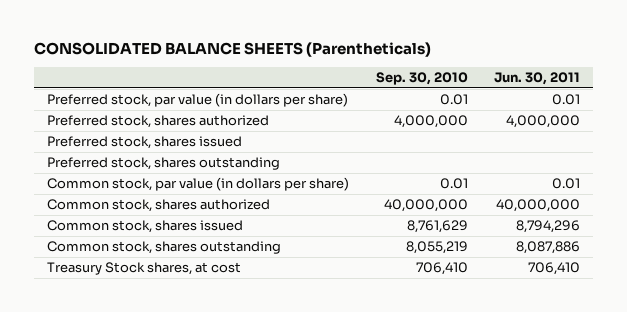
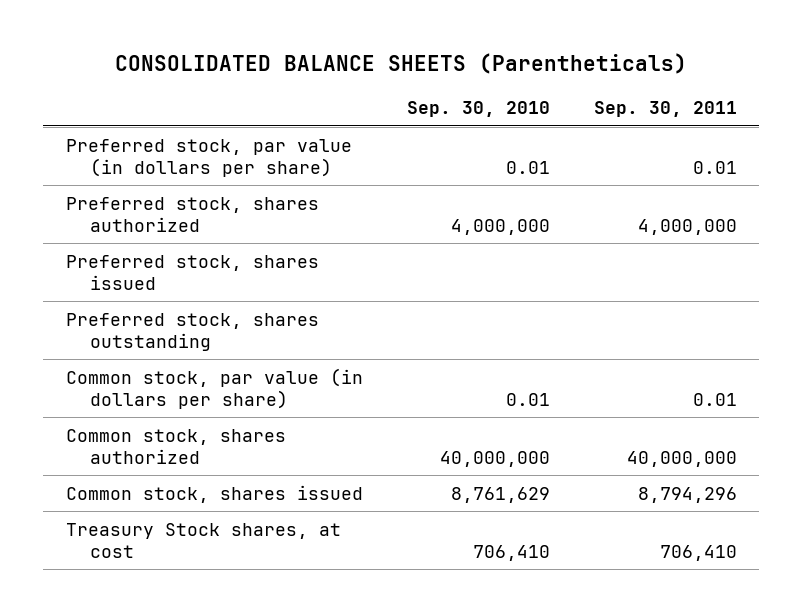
[493,72,580,86] Jun. 30, 2011 -> none
none -> [593,101,737,118] Sep. 30, 2011
[47,241,282,255] Common stock, shares outstanding -> none

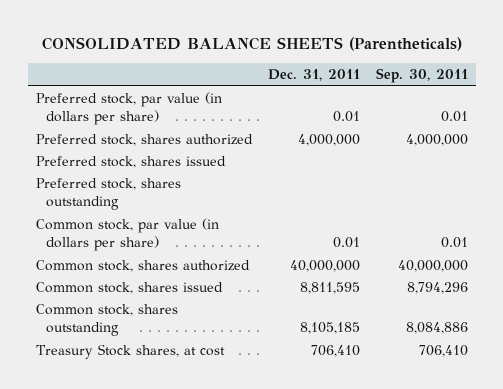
[406,101,550,118] Sep. 30, 2010 -> none
none -> [267,69,360,82] Dec. 31, 2011
none -> [35,304,178,337] Common stock, shares outstanding

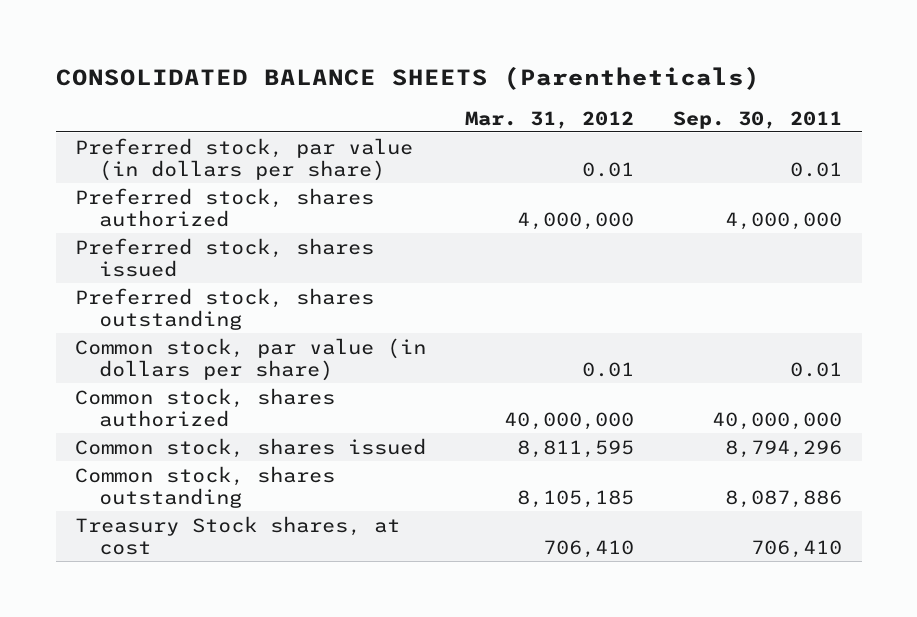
[267,69,360,82] Dec. 31, 2011 -> none
none -> [465,110,635,129] Mar. 31, 2012
[405,322,468,335] 8,084,886 -> [725,489,843,508] 8,087,886

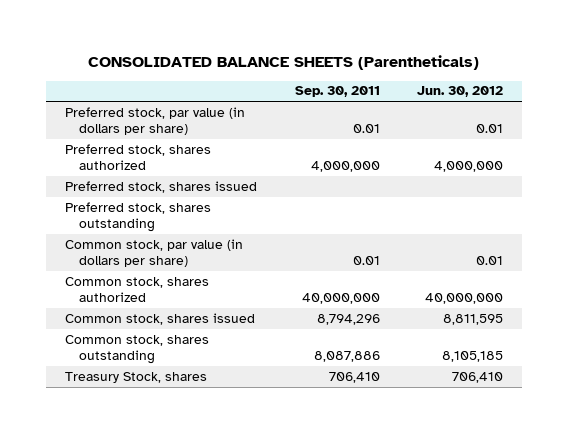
[465,110,635,129] Mar. 31, 2012 -> none
none -> [417,86,504,98] Jun. 30, 2012
[75,515,401,555] Treasury Stock shares, at cost -> [65,371,208,383] Treasury Stock, shares

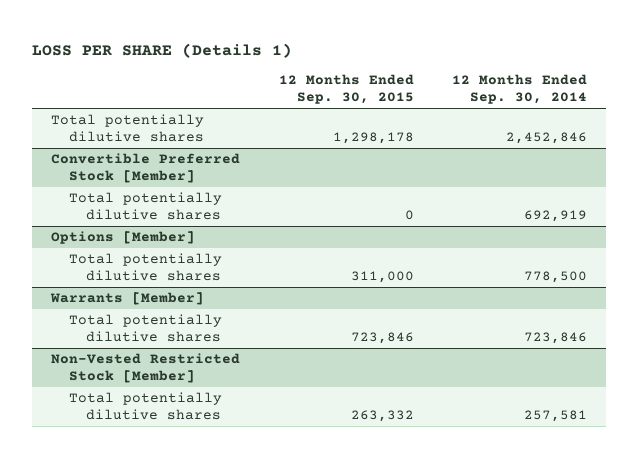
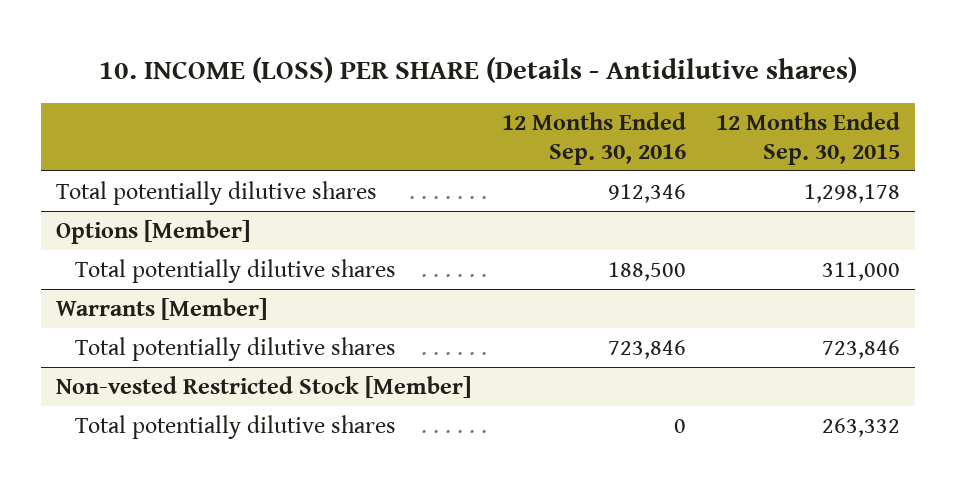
[32,42,293,58] LOSS PER SHARE (Details 1) -> [99,56,858,83] 10. INCOME (LOSS) PER SHARE (Details - Antidilutive shares)
[452,74,588,105] 12 Months Ended Sep. 30, 2014 -> none
none -> [501,111,686,165] 12 Months Ended Sep. 30, 2016
[51,153,241,184] Convertible Preferred Stock [Member] -> none
[68,192,222,221] Total potentially dilutive shares -> none
[51,353,241,384] Non-Vested Restricted Stock [Member] -> [56,375,472,398] Non-vested Restricted Stock [Member]

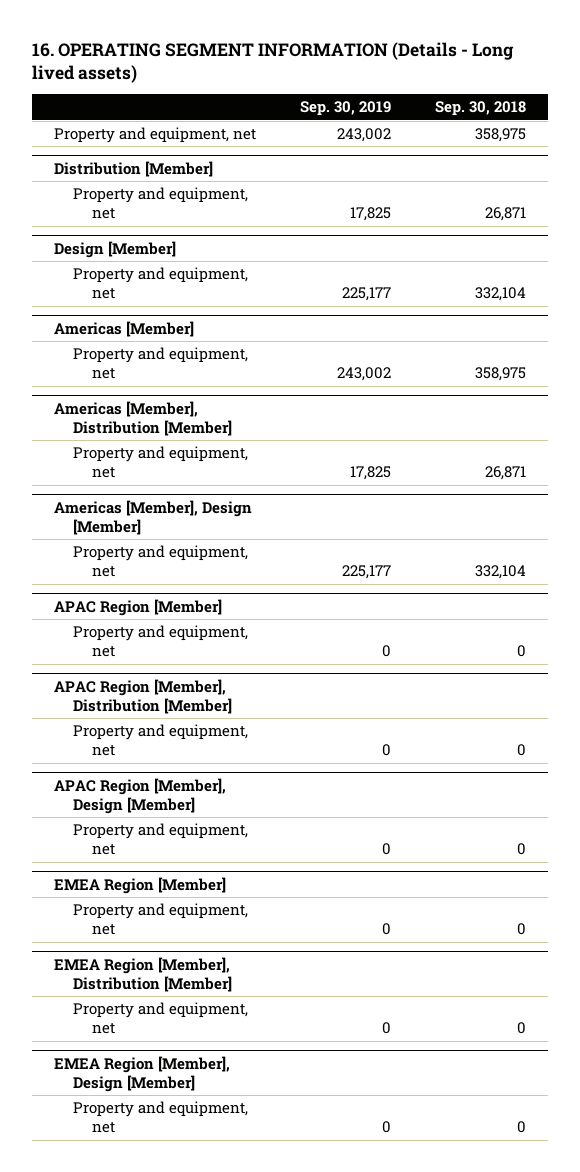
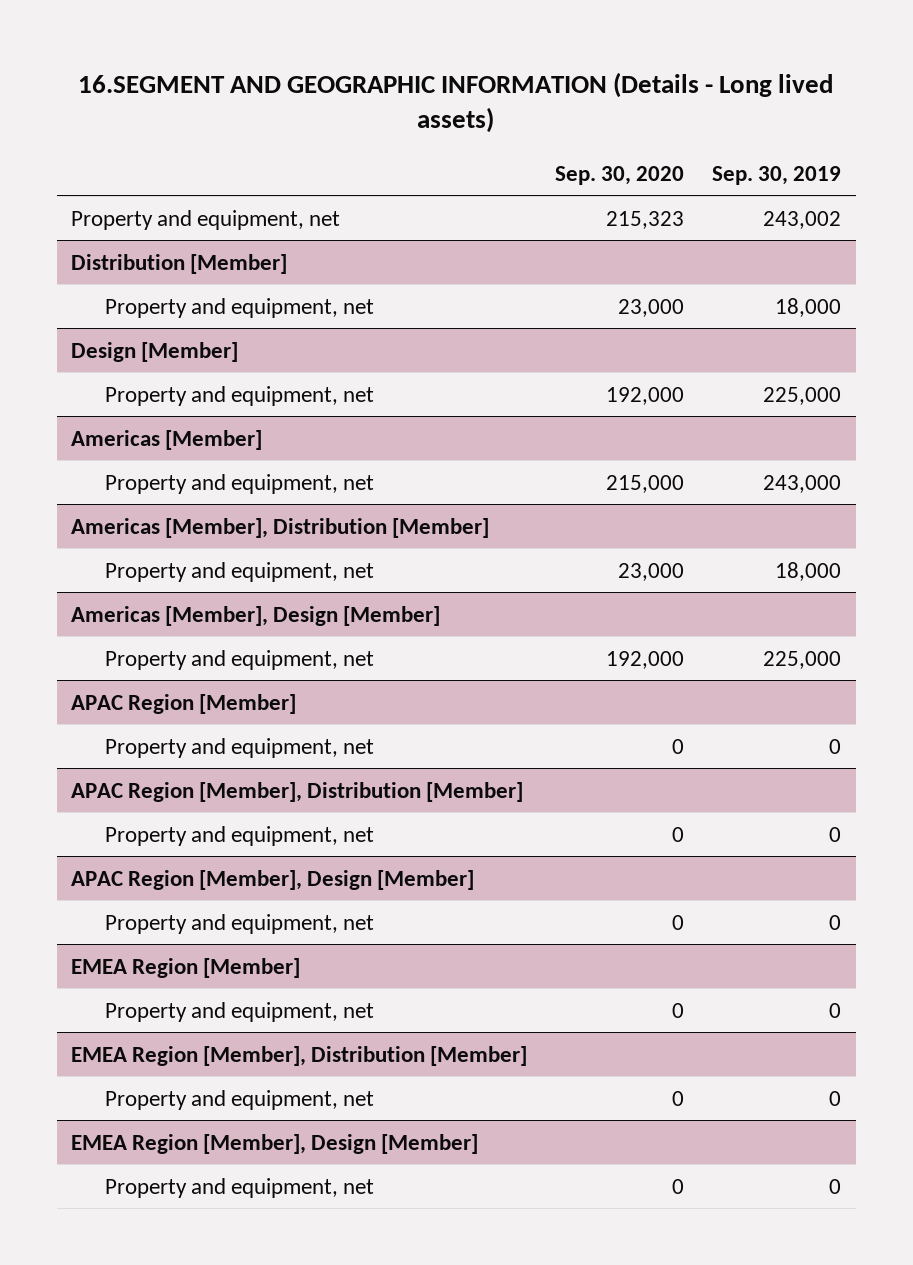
[32,41,515,84] 16. OPERATING SEGMENT INFORMATION (Details - Long lived assets) -> [78,71,834,134] 16.SEGMENT AND GEOGRAPHIC INFORMATION (Details - Long lived assets)
[434,101,526,117] Sep. 30, 2018 -> none
none -> [555,165,685,185] Sep. 30, 2020
[349,207,391,222] 17,825 -> [775,297,842,317] 18,000
[341,287,391,302] 225,177 -> [763,386,842,405] 225,000
[336,367,391,382] 243,002 -> [763,474,842,493] 243,000
[349,466,391,481] 17,825 -> [775,561,842,581] 18,000
[341,565,391,580] 225,177 -> [763,650,842,669] 225,000

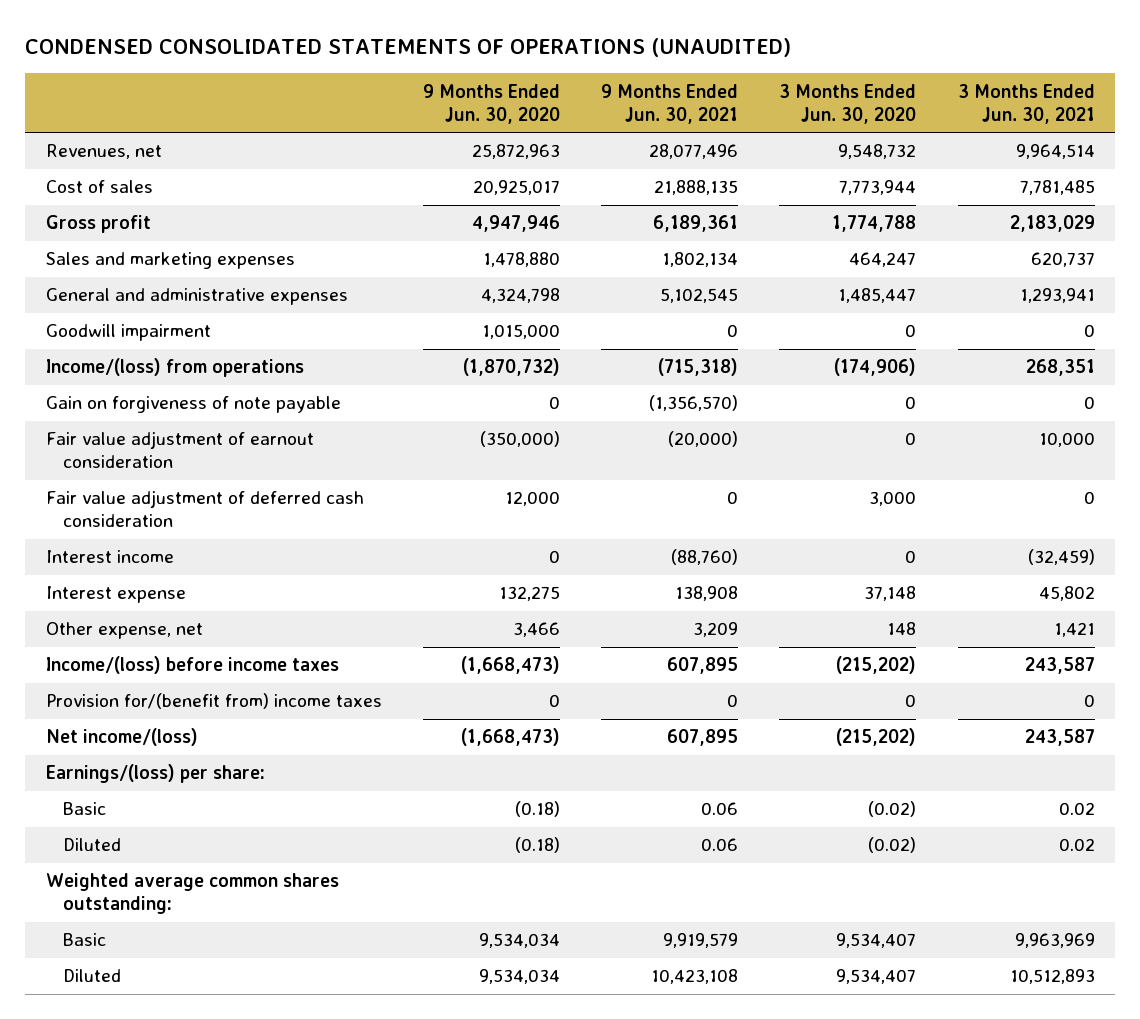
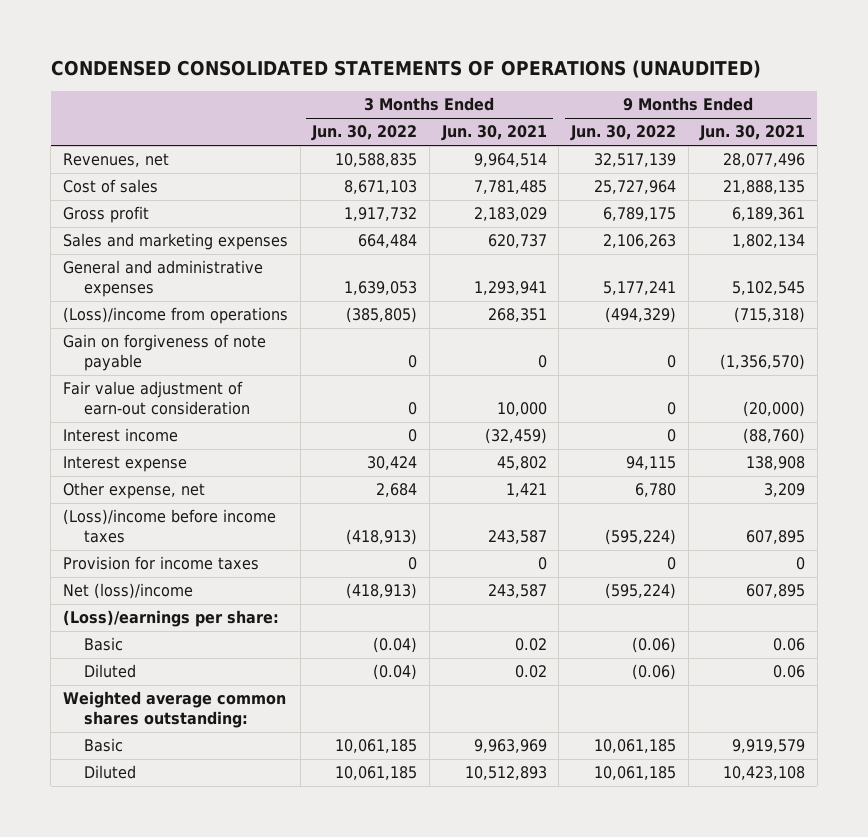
[422,83,560,124] 9 Months Ended Jun. 30, 2020 -> none
[779,83,917,124] 3 Months Ended Jun. 30, 2020 -> none
none -> [311,125,418,142] Jun. 30, 2022
none -> [569,125,676,142] Jun. 30, 2022
[45,324,211,342] Goodwill impairment -> none
[45,358,304,378] Income/(loss) from operations -> [62,307,288,325] (Loss)/income from operations
[45,490,364,528] Fair value adjustment of deferred cash consideration -> none
[45,431,314,469] Fair value adjustment of earnout consideration -> [62,381,250,416] Fair value adjustment of earn-out consideration
[45,656,339,675] Income/(loss) before income taxes -> [62,509,276,544] (Loss)/income before income taxes
[45,693,382,710] Provision for/(benefit from) income taxes -> [62,556,259,571] Provision for income taxes
[45,728,198,747] Net income/(loss) -> [62,583,193,600] Net (loss)/income
[45,764,265,784] Earnings/(loss) per share: -> [62,610,279,628] (Loss)/earnings per share:

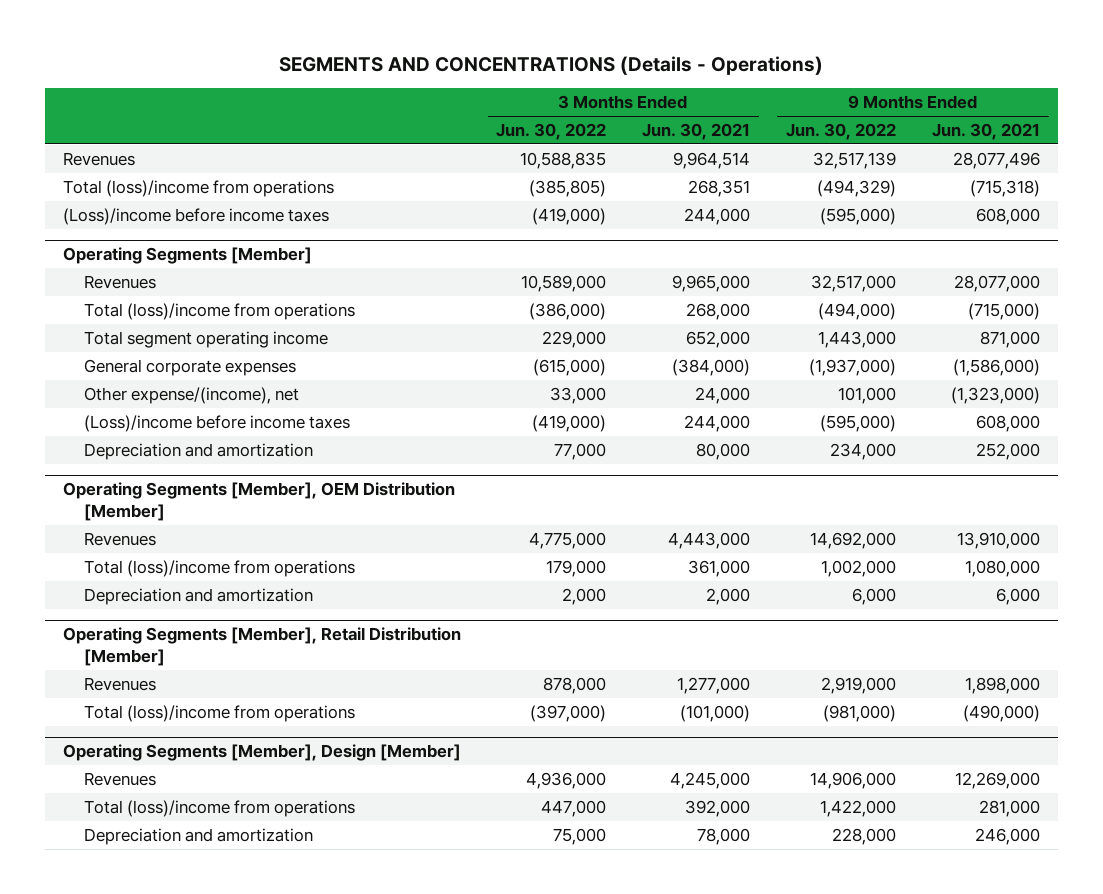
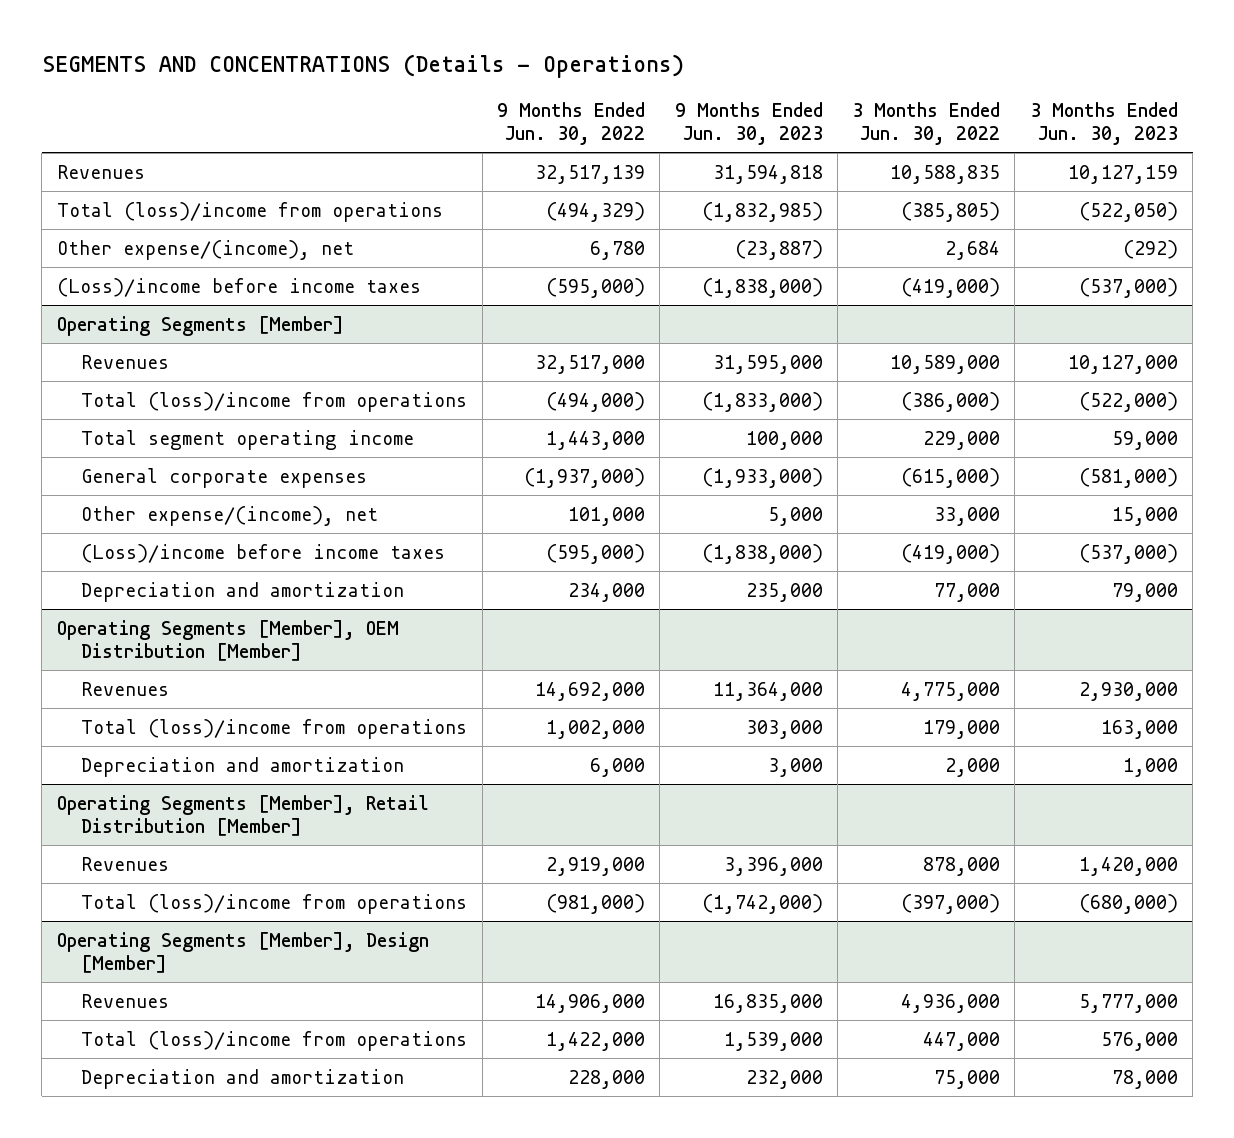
[642,122,751,140] Jun. 30, 2021 -> none
[932,122,1041,140] Jun. 30, 2021 -> none
none -> [674,102,823,146] 9 Months Ended Jun. 30, 2023
none -> [1029,102,1178,146] 3 Months Ended Jun. 30, 2023
none -> [56,239,354,260] Other expense/(income), net

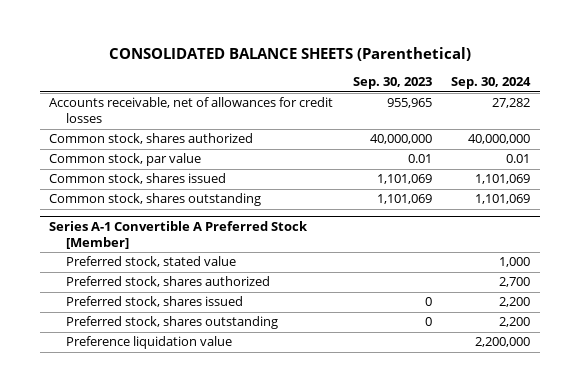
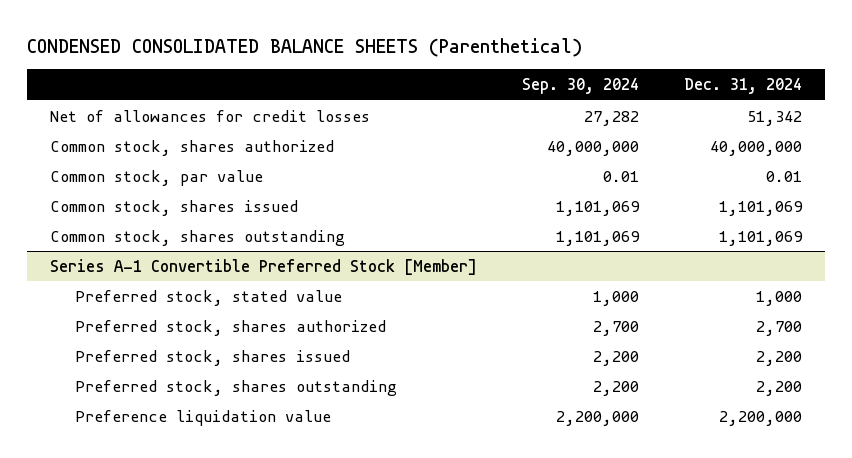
[108,47,471,62] CONSOLIDATED BALANCE SHEETS (Parenthetical) -> [26,37,582,57] CONDENSED CONSOLIDATED BALANCE SHEETS (Parenthetical)
[352,77,432,90] Sep. 30, 2023 -> none
none -> [683,78,802,95] Dec. 31, 2024
[49,97,334,124] Accounts receivable, net of allowances for credit losses -> [49,109,370,122] Net of allowances for credit losses
[49,221,309,249] Series A-1 Convertible A Preferred Stock [Member] -> [49,258,477,275] Series A-1 Convertible Preferred Stock [Member]

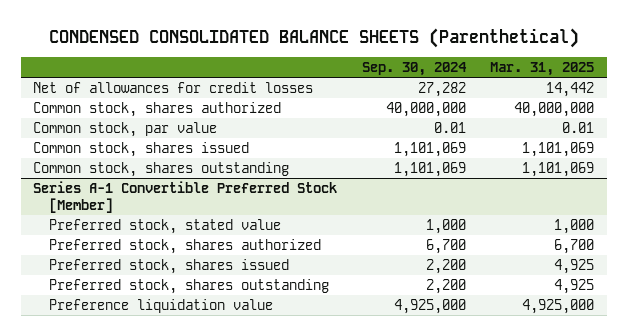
[683,78,802,95] Dec. 31, 2024 -> none
none -> [490,62,595,77] Mar. 31, 2025
[592,320,639,336] 2,700 -> [425,239,466,255] 6,700
[555,410,639,426] 2,200,000 -> [393,299,466,315] 4,925,000

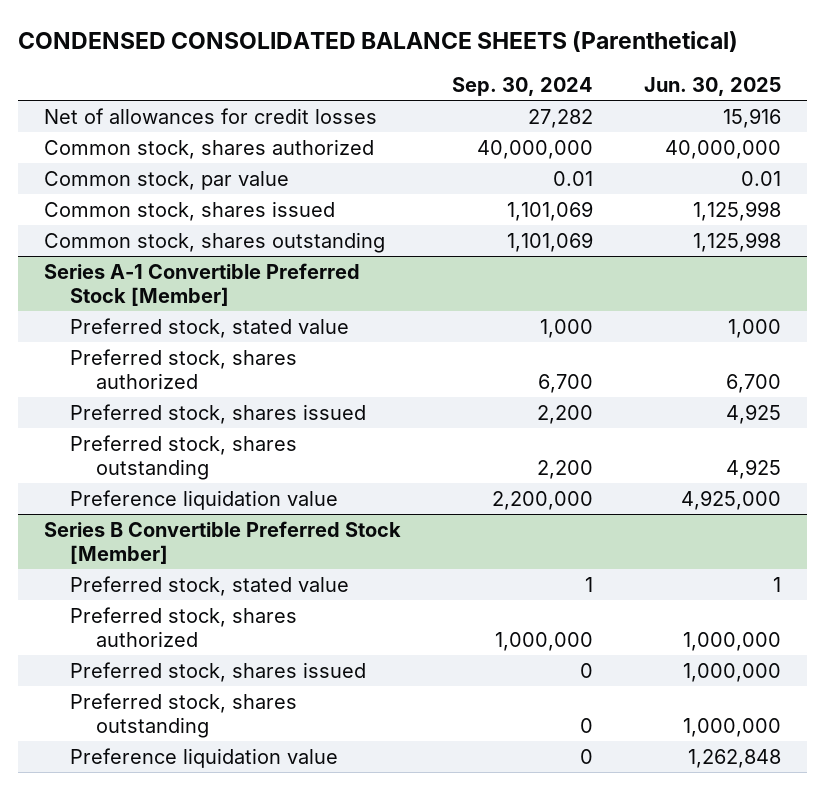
[490,62,595,77] Mar. 31, 2025 -> none
none -> [643,77,781,97] Jun. 30, 2025
[393,299,466,315] 4,925,000 -> [491,490,593,510] 2,200,000
none -> [43,520,401,564] Series B Convertible Preferred Stock [Member]
none -> [69,575,349,596] Preferred stock, stated value
none -> [69,606,297,647] Preferred stock, shares authorized
none -> [69,661,366,682] Preferred stock, shares issued
none -> [69,692,297,738] Preferred stock, shares outstanding
none -> [69,747,338,768] Preference liquidation value

